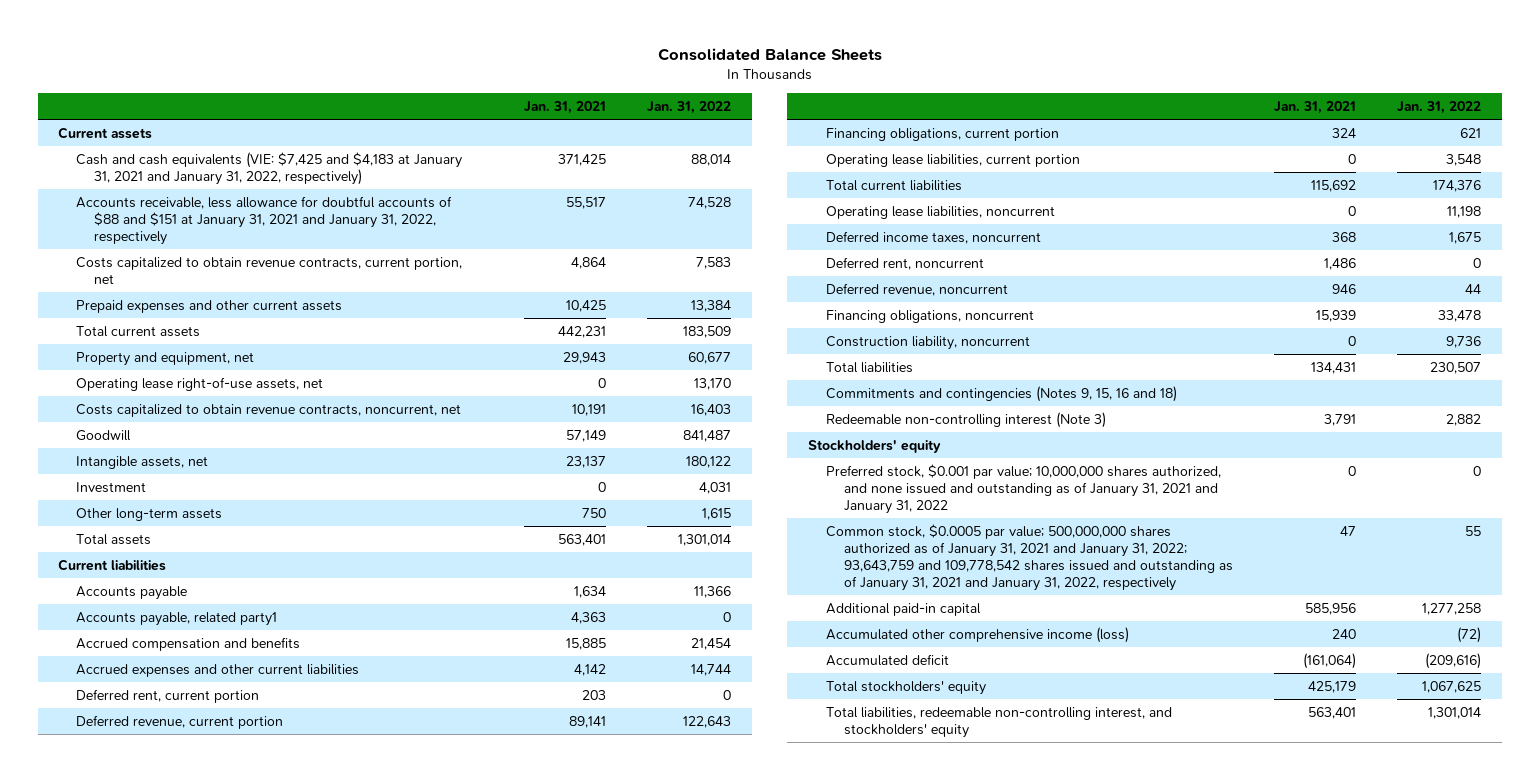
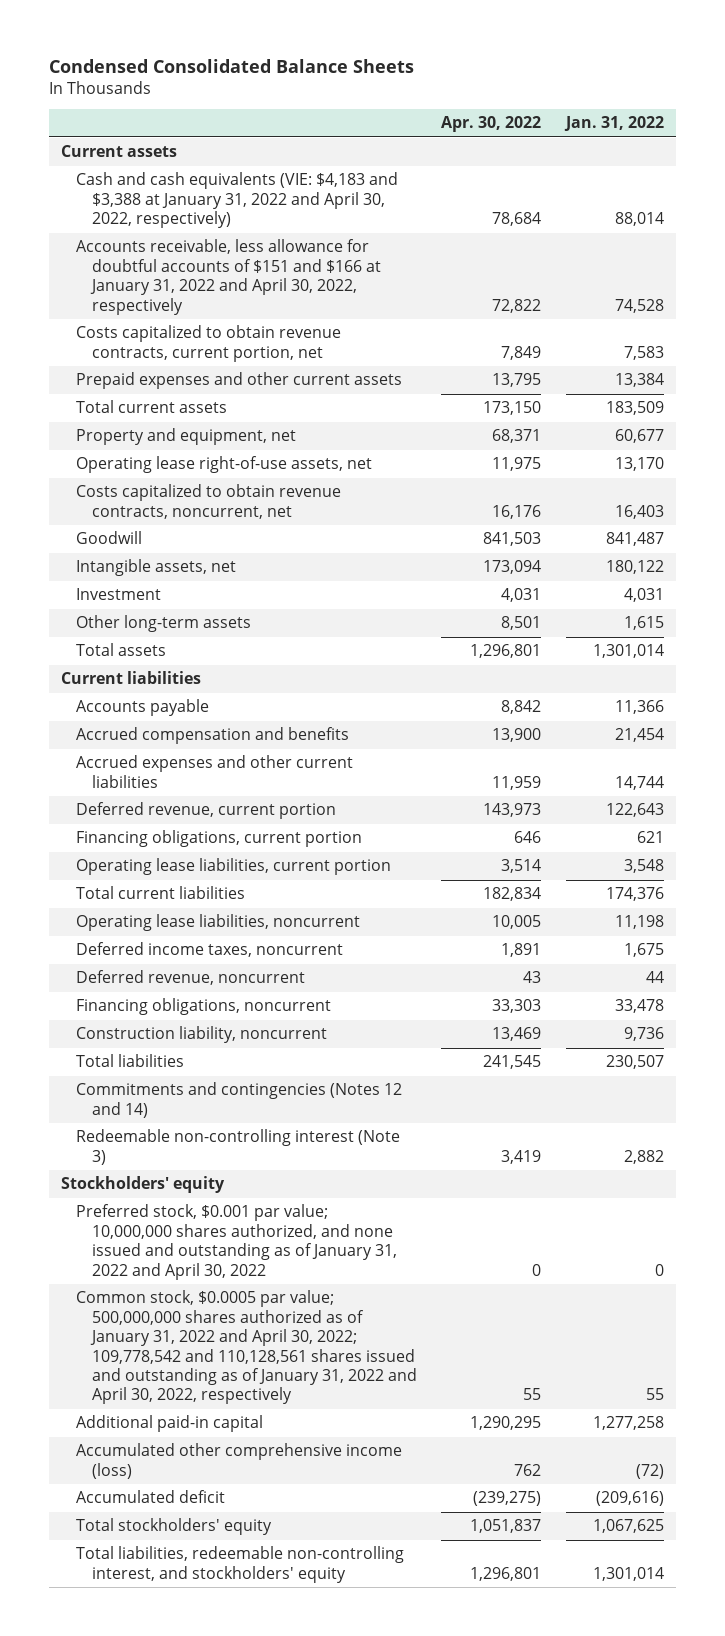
[657,47,882,61] Consolidated Balance Sheets -> [49,58,415,73] Condensed Consolidated Balance Sheets
[524,100,607,114] Jan. 31, 2021 -> none
none -> [441,116,542,133] Apr. 30, 2022
[76,151,463,185] Cash and cash equivalents (VIE: $7,425 and $4,183 at January 31, 2021 and January 31, 2022, respectively) -> [76,172,399,229] Cash and cash equivalents (VIE: $4,183 and $3,388 at January 31, 2022 and April 30, 2022, respectively)
[76,195,453,245] Accounts receivable, less allowance for doubtful accounts of $88 and $151 at January 31, 2021 and January 31, 2022, respectively -> [76,239,381,315] Accounts receivable, less allowance for doubtful accounts of $151 and $166 at January 31, 2022 and April 30, 2022, respectively
[76,611,278,626] Accounts payable, related party1 -> none
[76,688,260,703] Deferred rent, current portion -> none
[826,256,985,270] Deferred rent, noncurrent -> none
[826,385,1178,402] Commitments and contingencies (Notes 9, 15, 16 and 18) -> [76,1082,403,1118] Commitments and contingencies (Notes 12 and 14)
[826,463,1222,514] Preferred stock, $0.001 par value; 10,000,000 shares authorized, and none issued and outstanding as of January 31, 2021 and January 31, 2022 -> [76,1204,397,1280] Preferred stock, $0.001 par value; 10,000,000 shares authorized, and none issued and outstanding as of January 31, 2022 and April 30, 2022
[826,523,1234,591] Common stock, $0.0005 par value; 500,000,000 shares authorized as of January 31, 2021 and January 31, 2022; 93,643,759 and 109,778,542 shares issued and outstanding as of January 31, 2021 and January 31, 2022, respectively -> [76,1290,417,1405] Common stock, $0.0005 par value; 500,000,000 shares authorized as of January 31, 2022 and April 30, 2022; 109,778,542 and 110,128,561 shares issued and outstanding as of January 31, 2022 and April 30, 2022, respectively

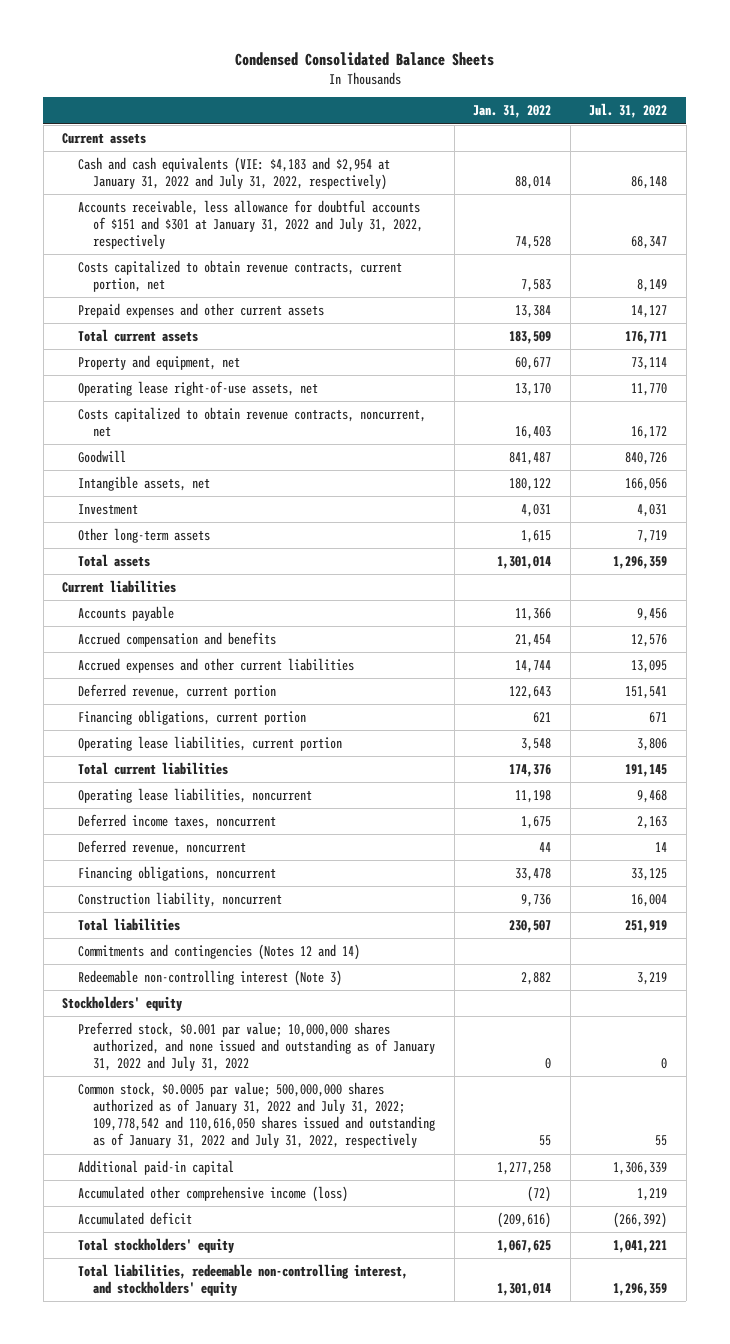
[441,116,542,133] Apr. 30, 2022 -> none
none -> [589,103,668,119] Jul. 31, 2022
[76,172,399,229] Cash and cash equivalents (VIE: $4,183 and $3,388 at January 31, 2022 and April 30, 2022, respectively) -> [77,156,390,191] Cash and cash equivalents (VIE: $4,183 and $2,954 at January 31, 2022 and July 31, 2022, respectively)
[76,239,381,315] Accounts receivable, less allowance for doubtful accounts of $151 and $166 at January 31, 2022 and April 30, 2022, respectively -> [77,199,424,250] Accounts receivable, less allowance for doubtful accounts of $151 and $301 at January 31, 2022 and July 31, 2022, respectively
[76,1204,397,1280] Preferred stock, $0.001 par value; 10,000,000 shares authorized, and none issued and outstanding as of January 31, 2022 and April 30, 2022 -> [77,1021,436,1072] Preferred stock, $0.001 par value; 10,000,000 shares authorized, and none issued and outstanding as of January 31, 2022 and July 31, 2022
[76,1290,417,1405] Common stock, $0.0005 par value; 500,000,000 shares authorized as of January 31, 2022 and April 30, 2022; 109,778,542 and 110,128,561 shares issued and outstanding as of January 31, 2022 and April 30, 2022, respectively -> [77,1081,436,1149] Common stock, $0.0005 par value; 500,000,000 shares authorized as of January 31, 2022 and July 31, 2022; 109,778,542 and 110,616,050 shares issued and outstanding as of January 31, 2022 and July 31, 2022, respectively

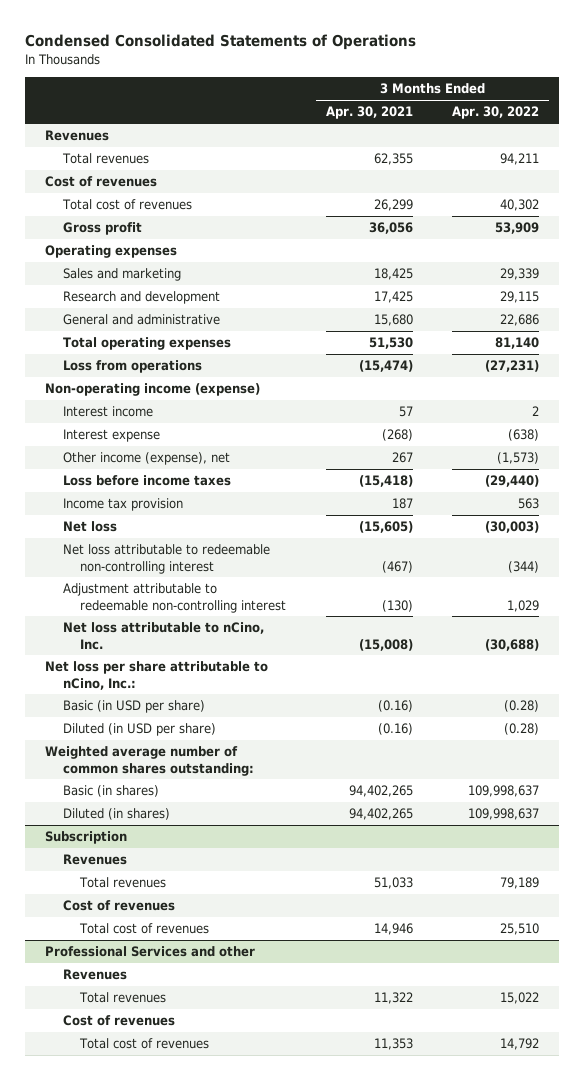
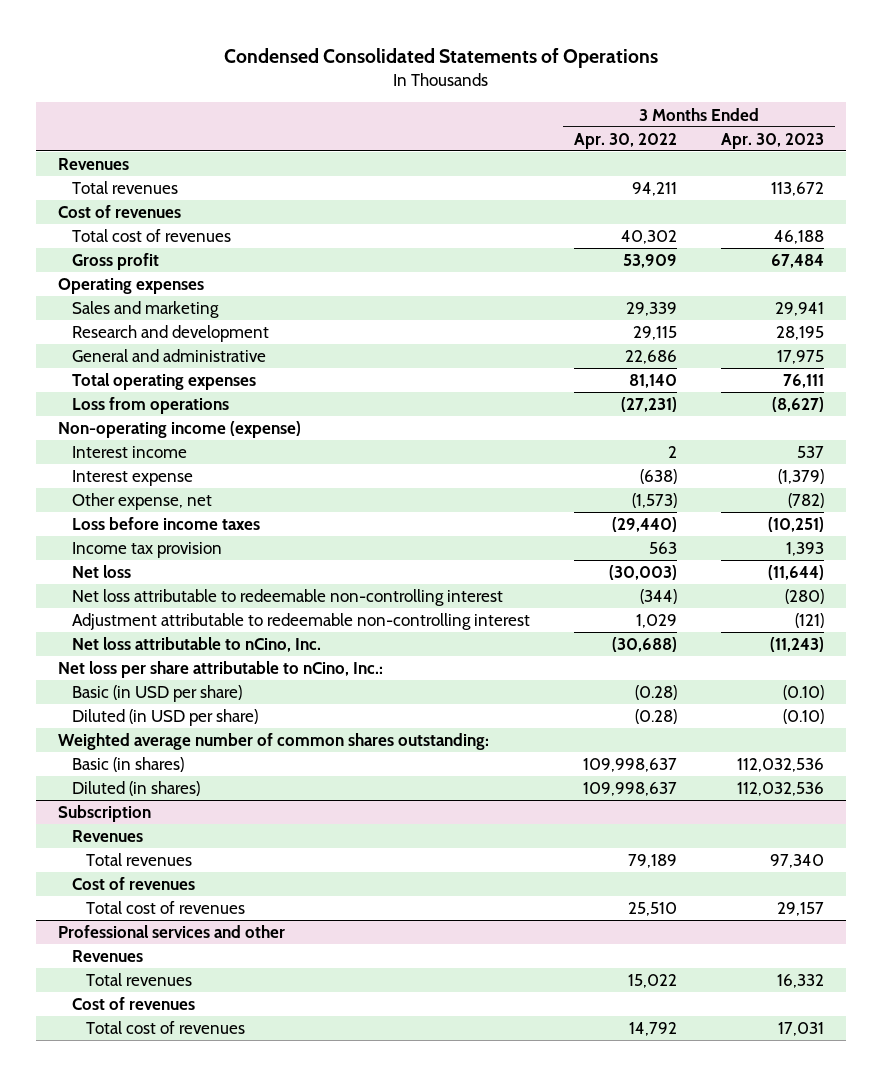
[325,106,413,120] Apr. 30, 2021 -> none
none -> [720,132,824,149] Apr. 30, 2023
[62,452,230,466] Other income (expense), net -> [72,493,213,511] Other expense, net
[45,946,256,958] Professional Services and other -> [58,925,286,939] Professional services and other

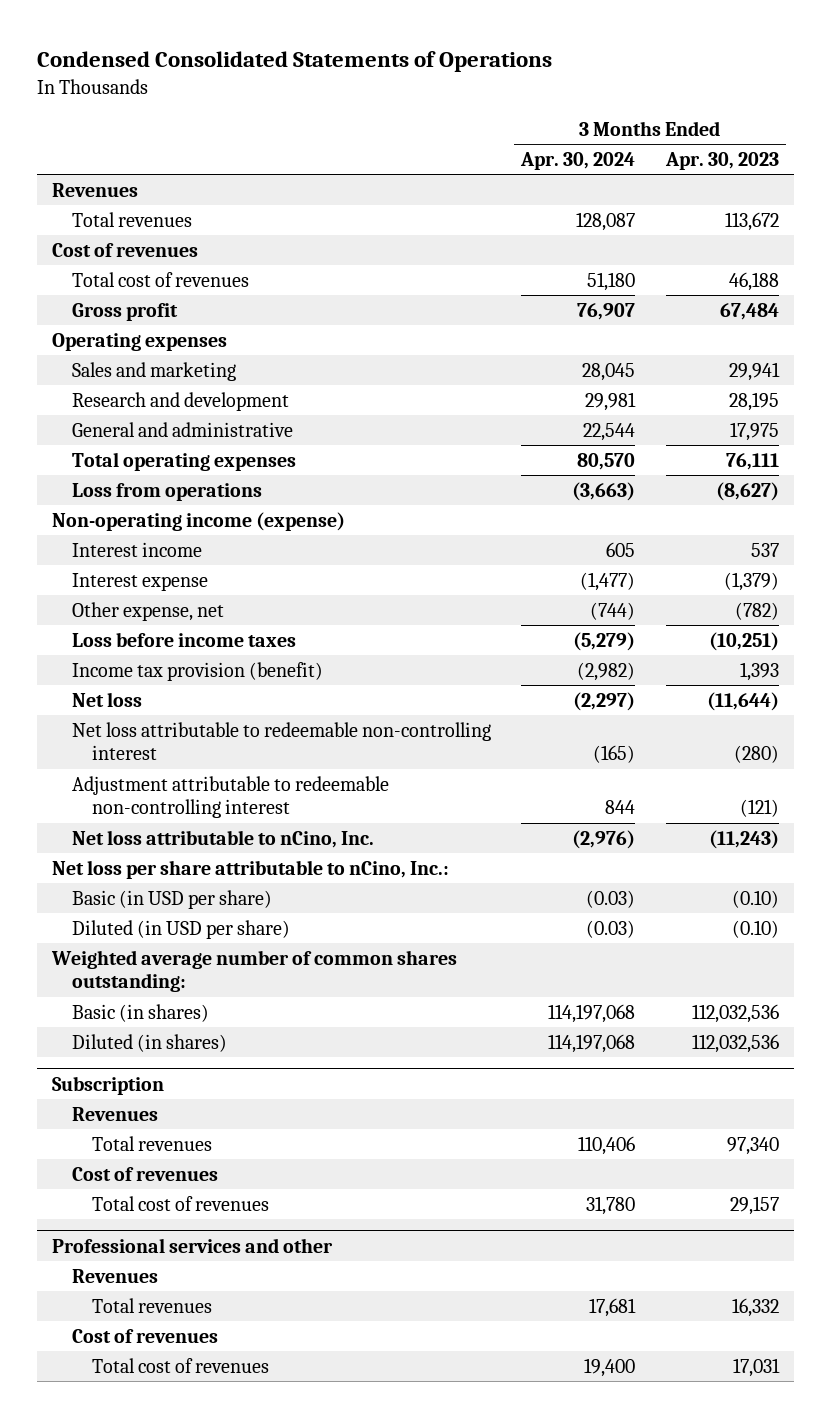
[574,132,678,149] Apr. 30, 2022 -> none
none -> [520,152,636,171] Apr. 30, 2024
[72,542,223,559] Income tax provision -> [71,661,323,681] Income tax provision (benefit)

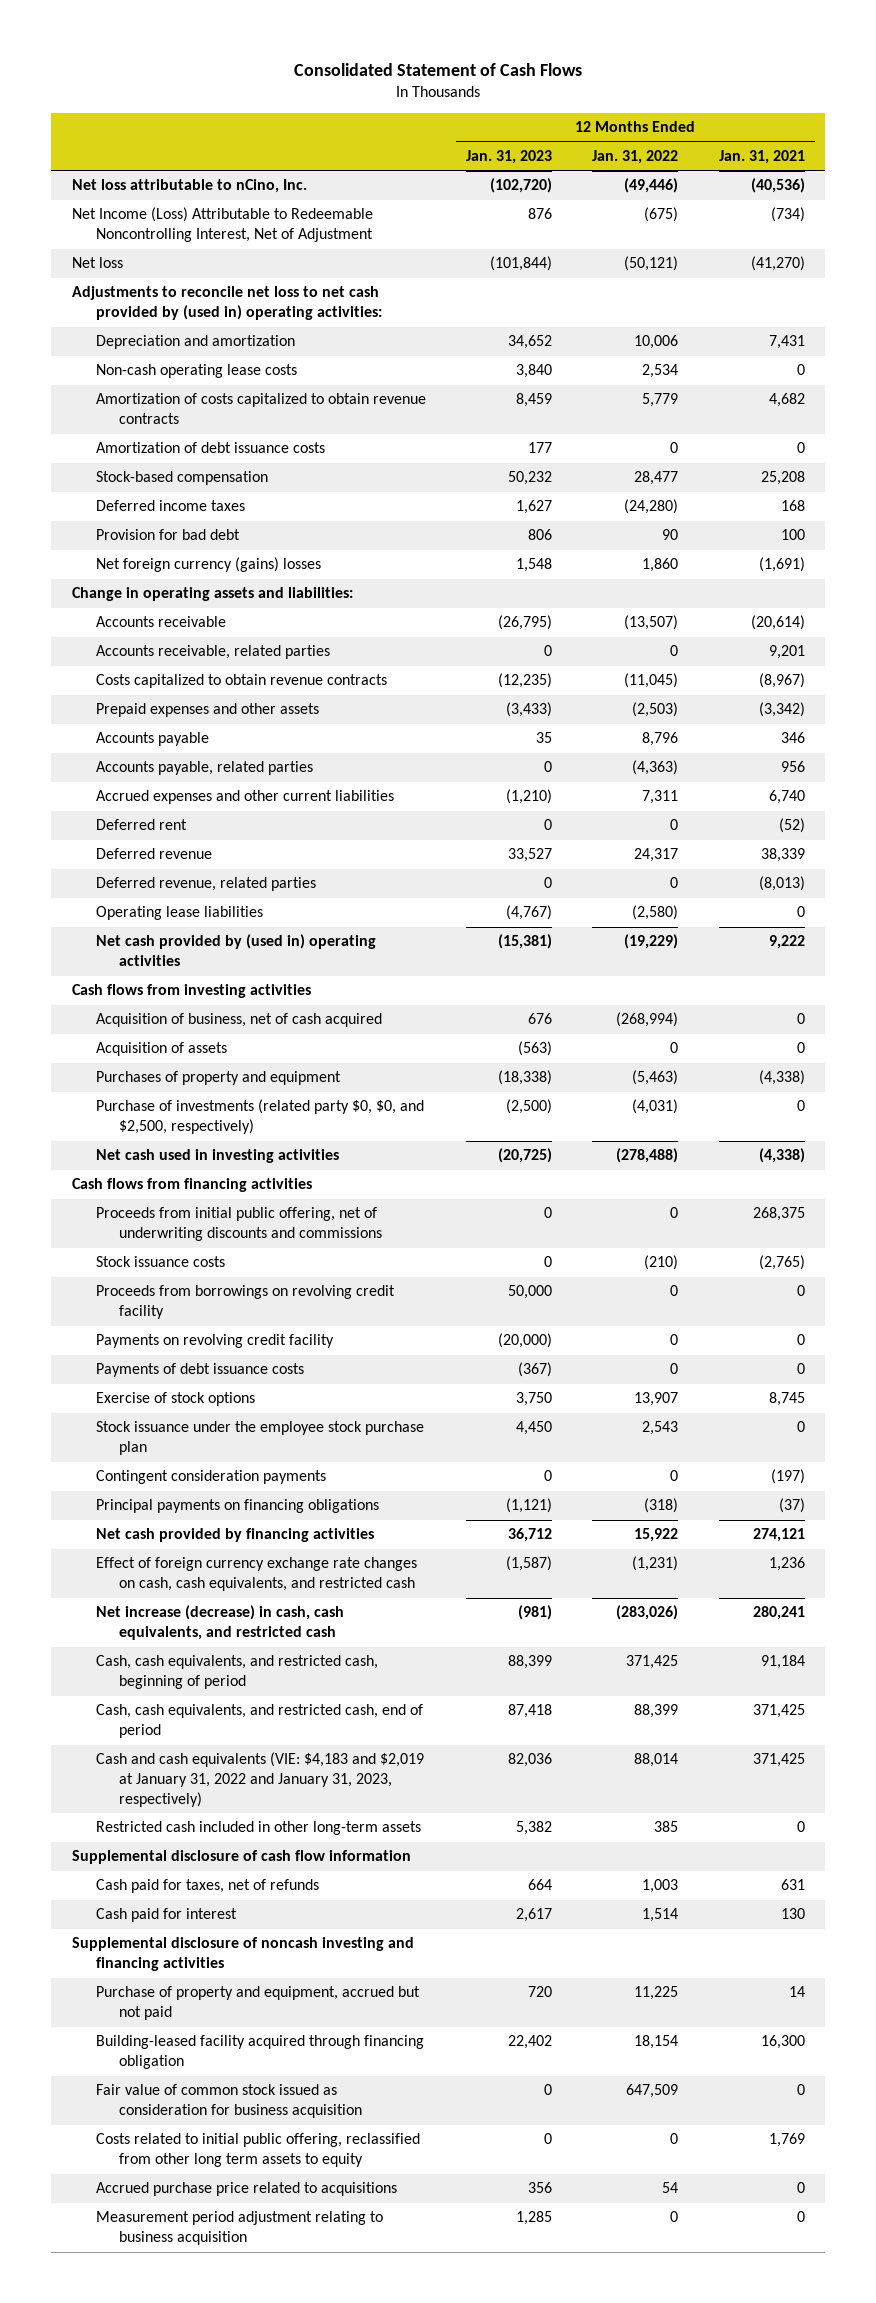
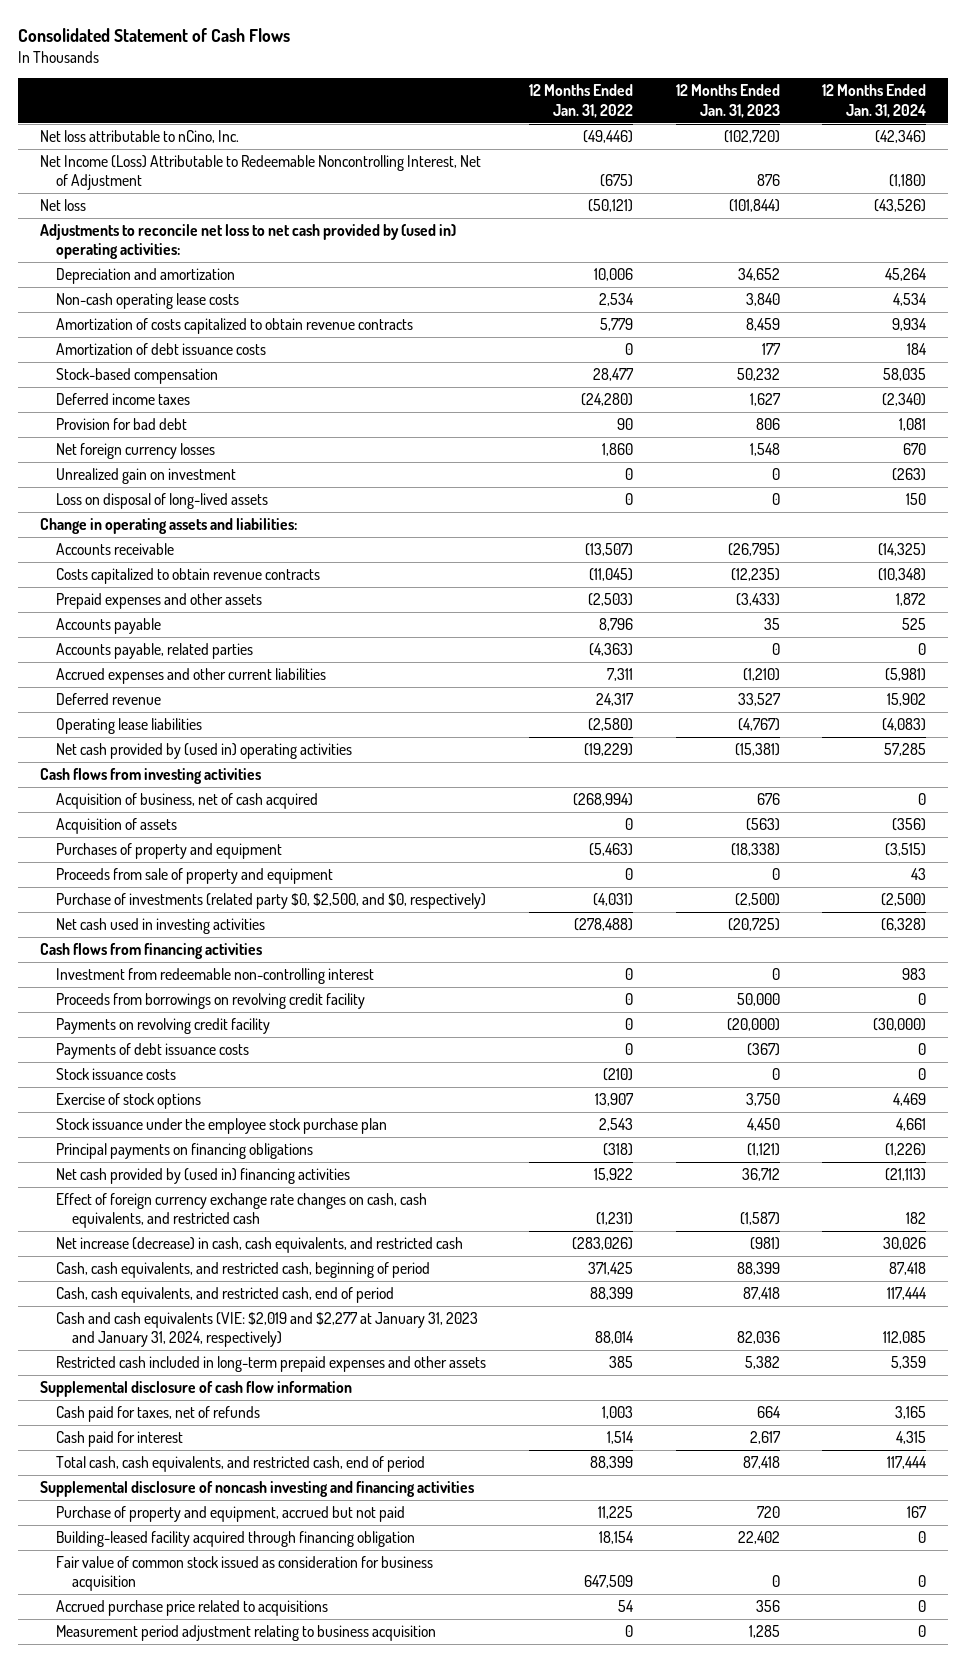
[718,150,805,165] Jan. 31, 2021 -> none
none -> [822,84,927,118] 12 Months Ended Jan. 31, 2024
[95,557,321,573] Net foreign currency (gains) losses -> [55,443,215,460] Net foreign currency losses
none -> [55,468,236,485] Unrealized gain on investment
none -> [55,493,268,510] Loss on disposal of long-lived assets
[95,645,330,660] Accounts receivable, related parties -> none
[95,819,187,831] Deferred rent -> none
[95,877,316,892] Deferred revenue, related parties -> none
none -> [55,868,333,885] Proceeds from sale of property and equipment
[95,1099,424,1135] Purchase of investments (related party $0, $0, and $2,500, respectively) -> [55,893,486,910] Purchase of investments (related party $0, $2,500, and $0, respectively)
[95,1207,383,1242] Proceeds from initial public offering, net of underwriting discounts and commissions -> none
none -> [55,968,374,985] Investment from redeemable non-controlling interest
[95,1256,225,1268] Stock issuance costs -> [55,1068,176,1081] Stock issuance costs
[95,1470,326,1485] Contingent consideration payments -> none
[95,1528,374,1543] Net cash provided by financing activities -> [55,1168,350,1185] Net cash provided by (used in) financing activities
[95,1752,424,1808] Cash and cash equivalents (VIE: $4,183 and $2,019 at January 31, 2022 and January 31, 2023, respectively) -> [55,1312,478,1348] Cash and cash equivalents (VIE: $2,019 and $2,277 at January 31, 2023 and January 31, 2024, respectively)
[95,1821,421,1836] Restricted cash included in other long-term assets -> [55,1356,486,1373] Restricted cash included in long-term prepaid expenses and other assets
none -> [55,1456,425,1473] Total cash, cash equivalents, and restricted cash, end of period
[95,2133,420,2168] Costs related to initial public offering, reclassified from other long term assets to equity -> none

